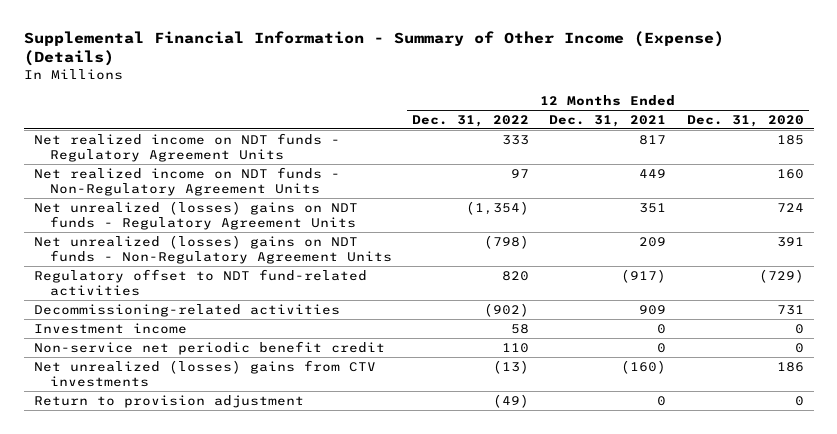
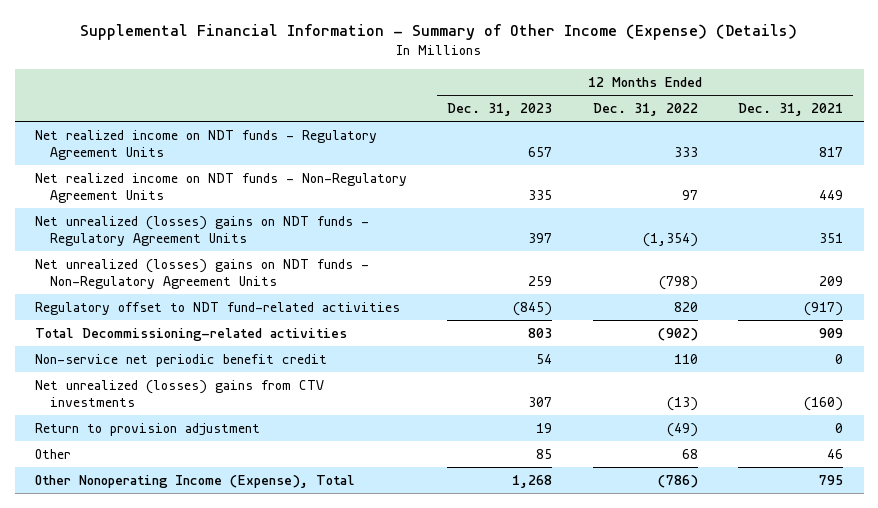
[686,114,804,127] Dec. 31, 2020 -> none
none -> [447,103,553,117] Dec. 31, 2023
[33,322,187,334] Investment income -> none
[33,303,340,317] Decommissioning-related activities -> [34,327,347,341] Total Decommissioning-related activities
none -> [34,448,71,459] Other
none -> [34,474,355,488] Other Nonoperating Income (Expense), Total

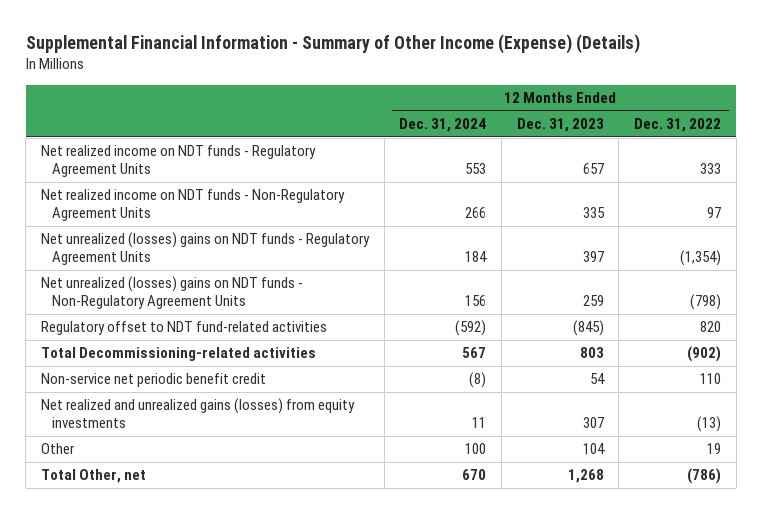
[738,103,844,117] Dec. 31, 2021 -> none
none -> [399,117,487,132] Dec. 31, 2024
[34,422,260,436] Return to provision adjustment -> none
[34,379,324,407] Net unrealized (losses) gains from CTV investments -> [40,398,355,429] Net realized and unrealized gains (losses) from equity investments
[536,448,553,459] 85 -> [582,443,605,455] 104
[681,448,698,459] 68 -> [707,443,722,455] 19
[34,474,355,488] Other Nonoperating Income (Expense), Total -> [40,469,146,484] Total Other, net

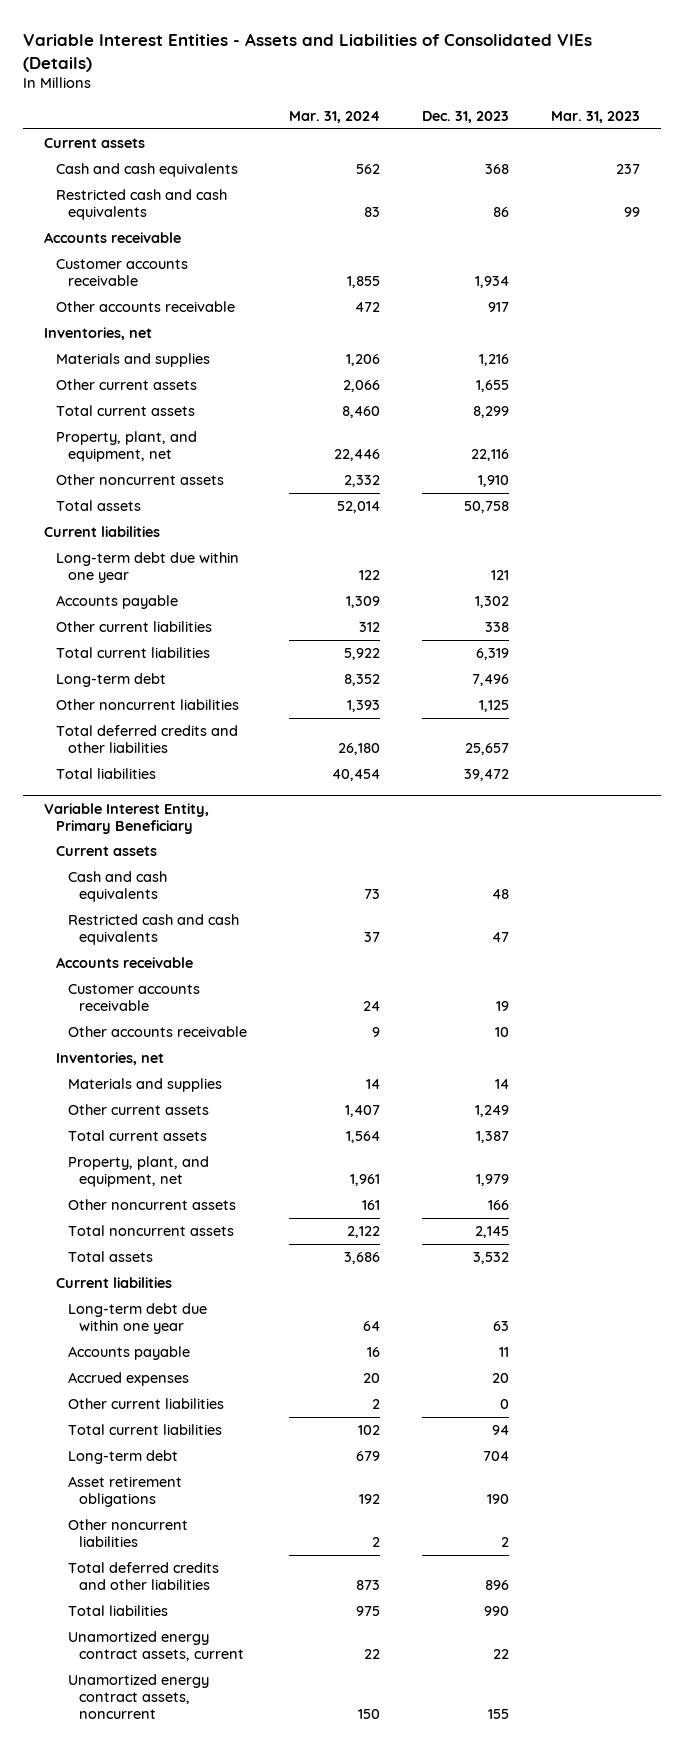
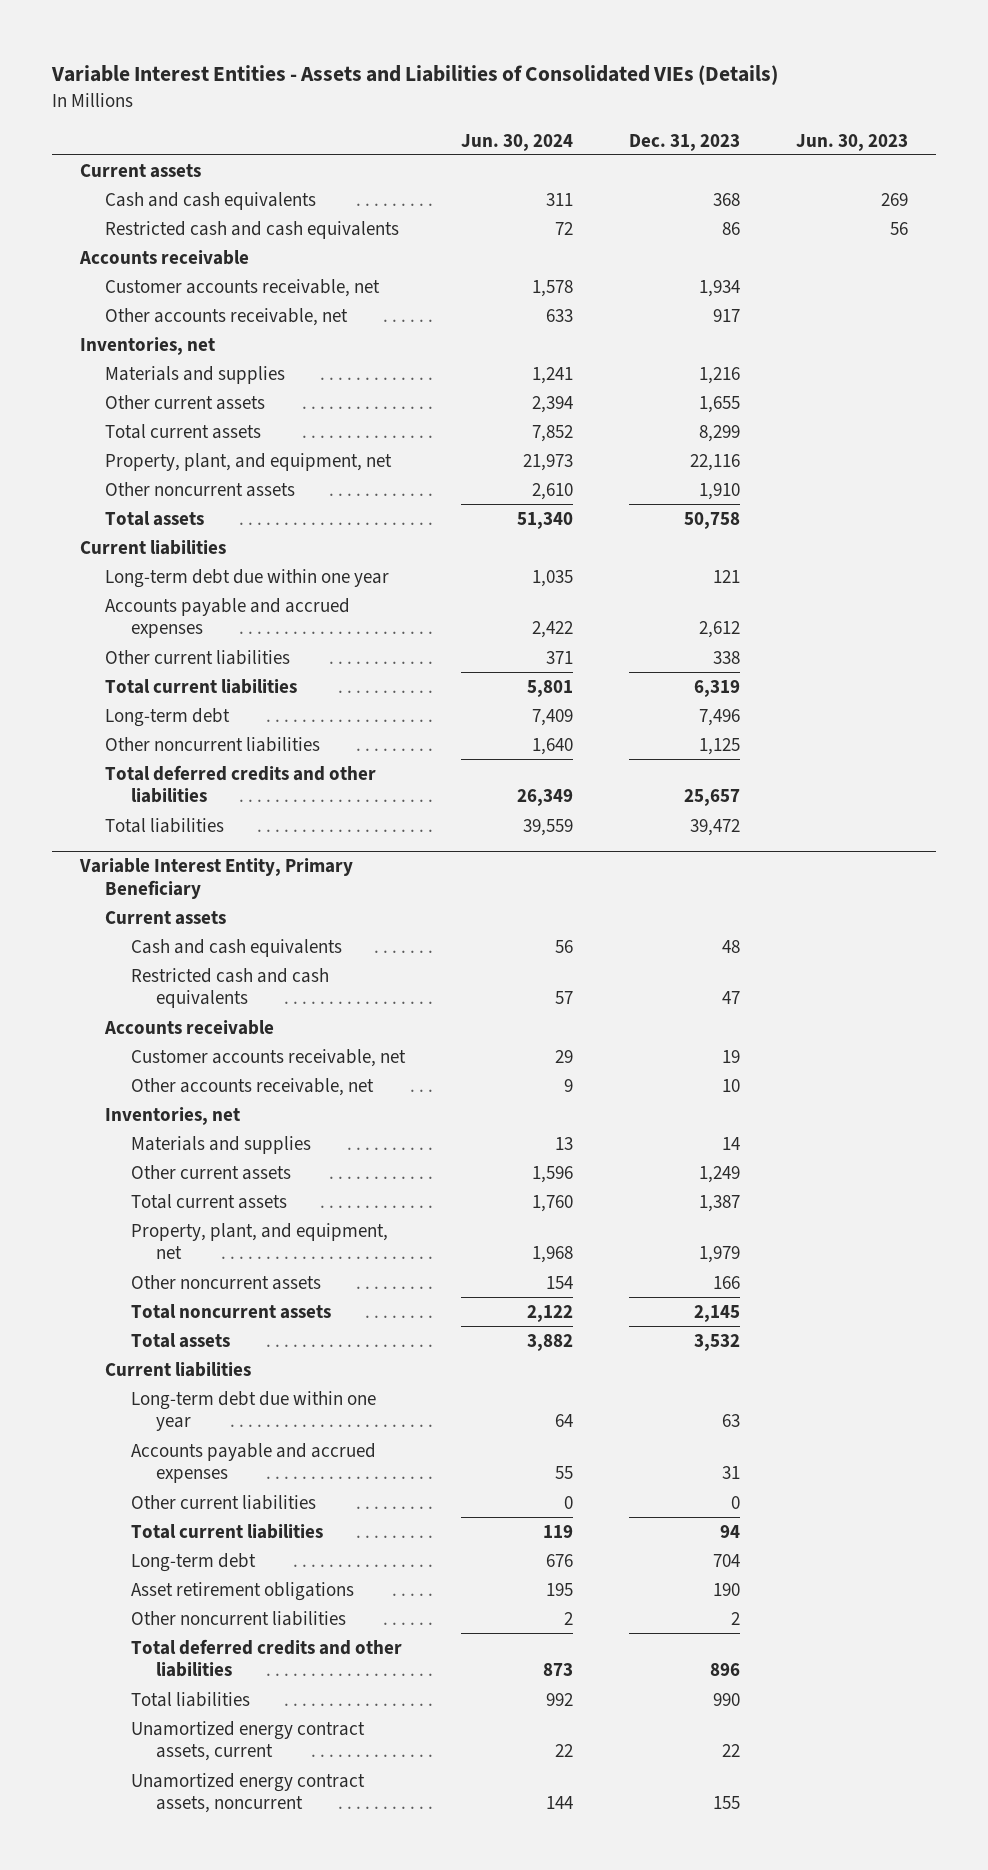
[288,110,380,123] Mar. 31, 2024 -> none
[550,110,640,123] Mar. 31, 2023 -> none
none -> [460,133,573,151] Jun. 30, 2024
none -> [796,133,909,151] Jun. 30, 2023
[55,259,188,287] Customer accounts receivable -> [105,278,381,297] Customer accounts receivable, net
[55,301,235,313] Other accounts receivable -> [105,307,349,326] Other accounts receivable, net
[55,595,178,610] Accounts payable -> none
none -> [105,597,351,639] Accounts payable and accrued expenses
[67,984,200,1012] Customer accounts receivable -> [130,1048,406,1067] Customer accounts receivable, net
[67,1026,247,1038] Other accounts receivable -> [130,1077,374,1096] Other accounts receivable, net
[67,1346,190,1361] Accounts payable -> none
[67,1372,189,1387] Accrued expenses -> none
none -> [130,1442,376,1484] Accounts payable and accrued expenses

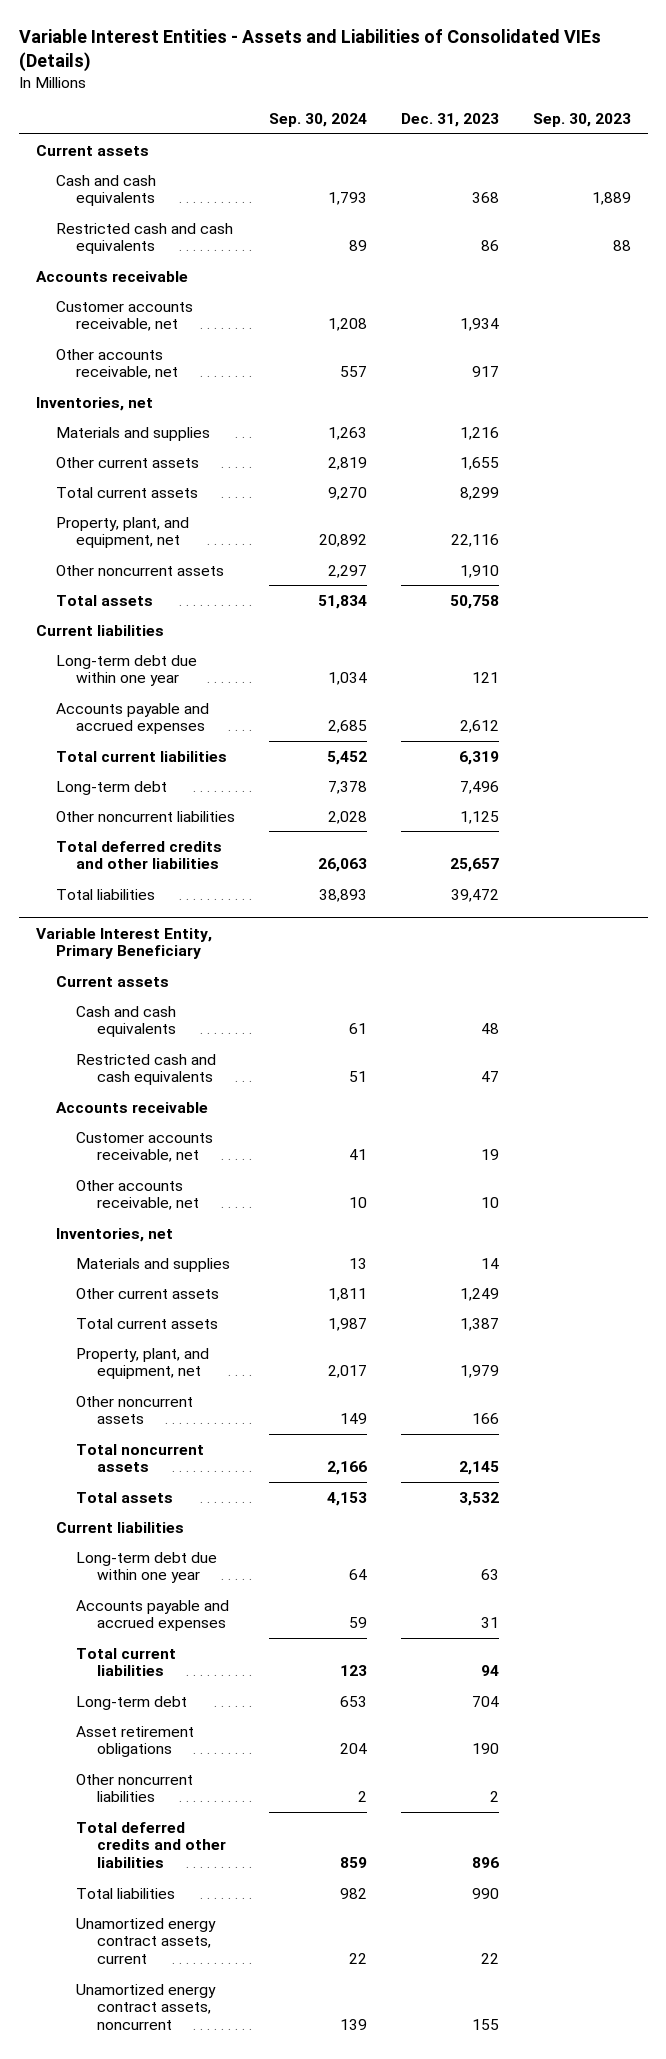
[460,133,573,151] Jun. 30, 2024 -> none
[796,133,909,151] Jun. 30, 2023 -> none
none -> [268,113,367,128] Sep. 30, 2024
none -> [532,113,631,128] Sep. 30, 2023
[105,649,291,665] Other current liabilities -> none
[130,1494,316,1510] Other current liabilities -> none

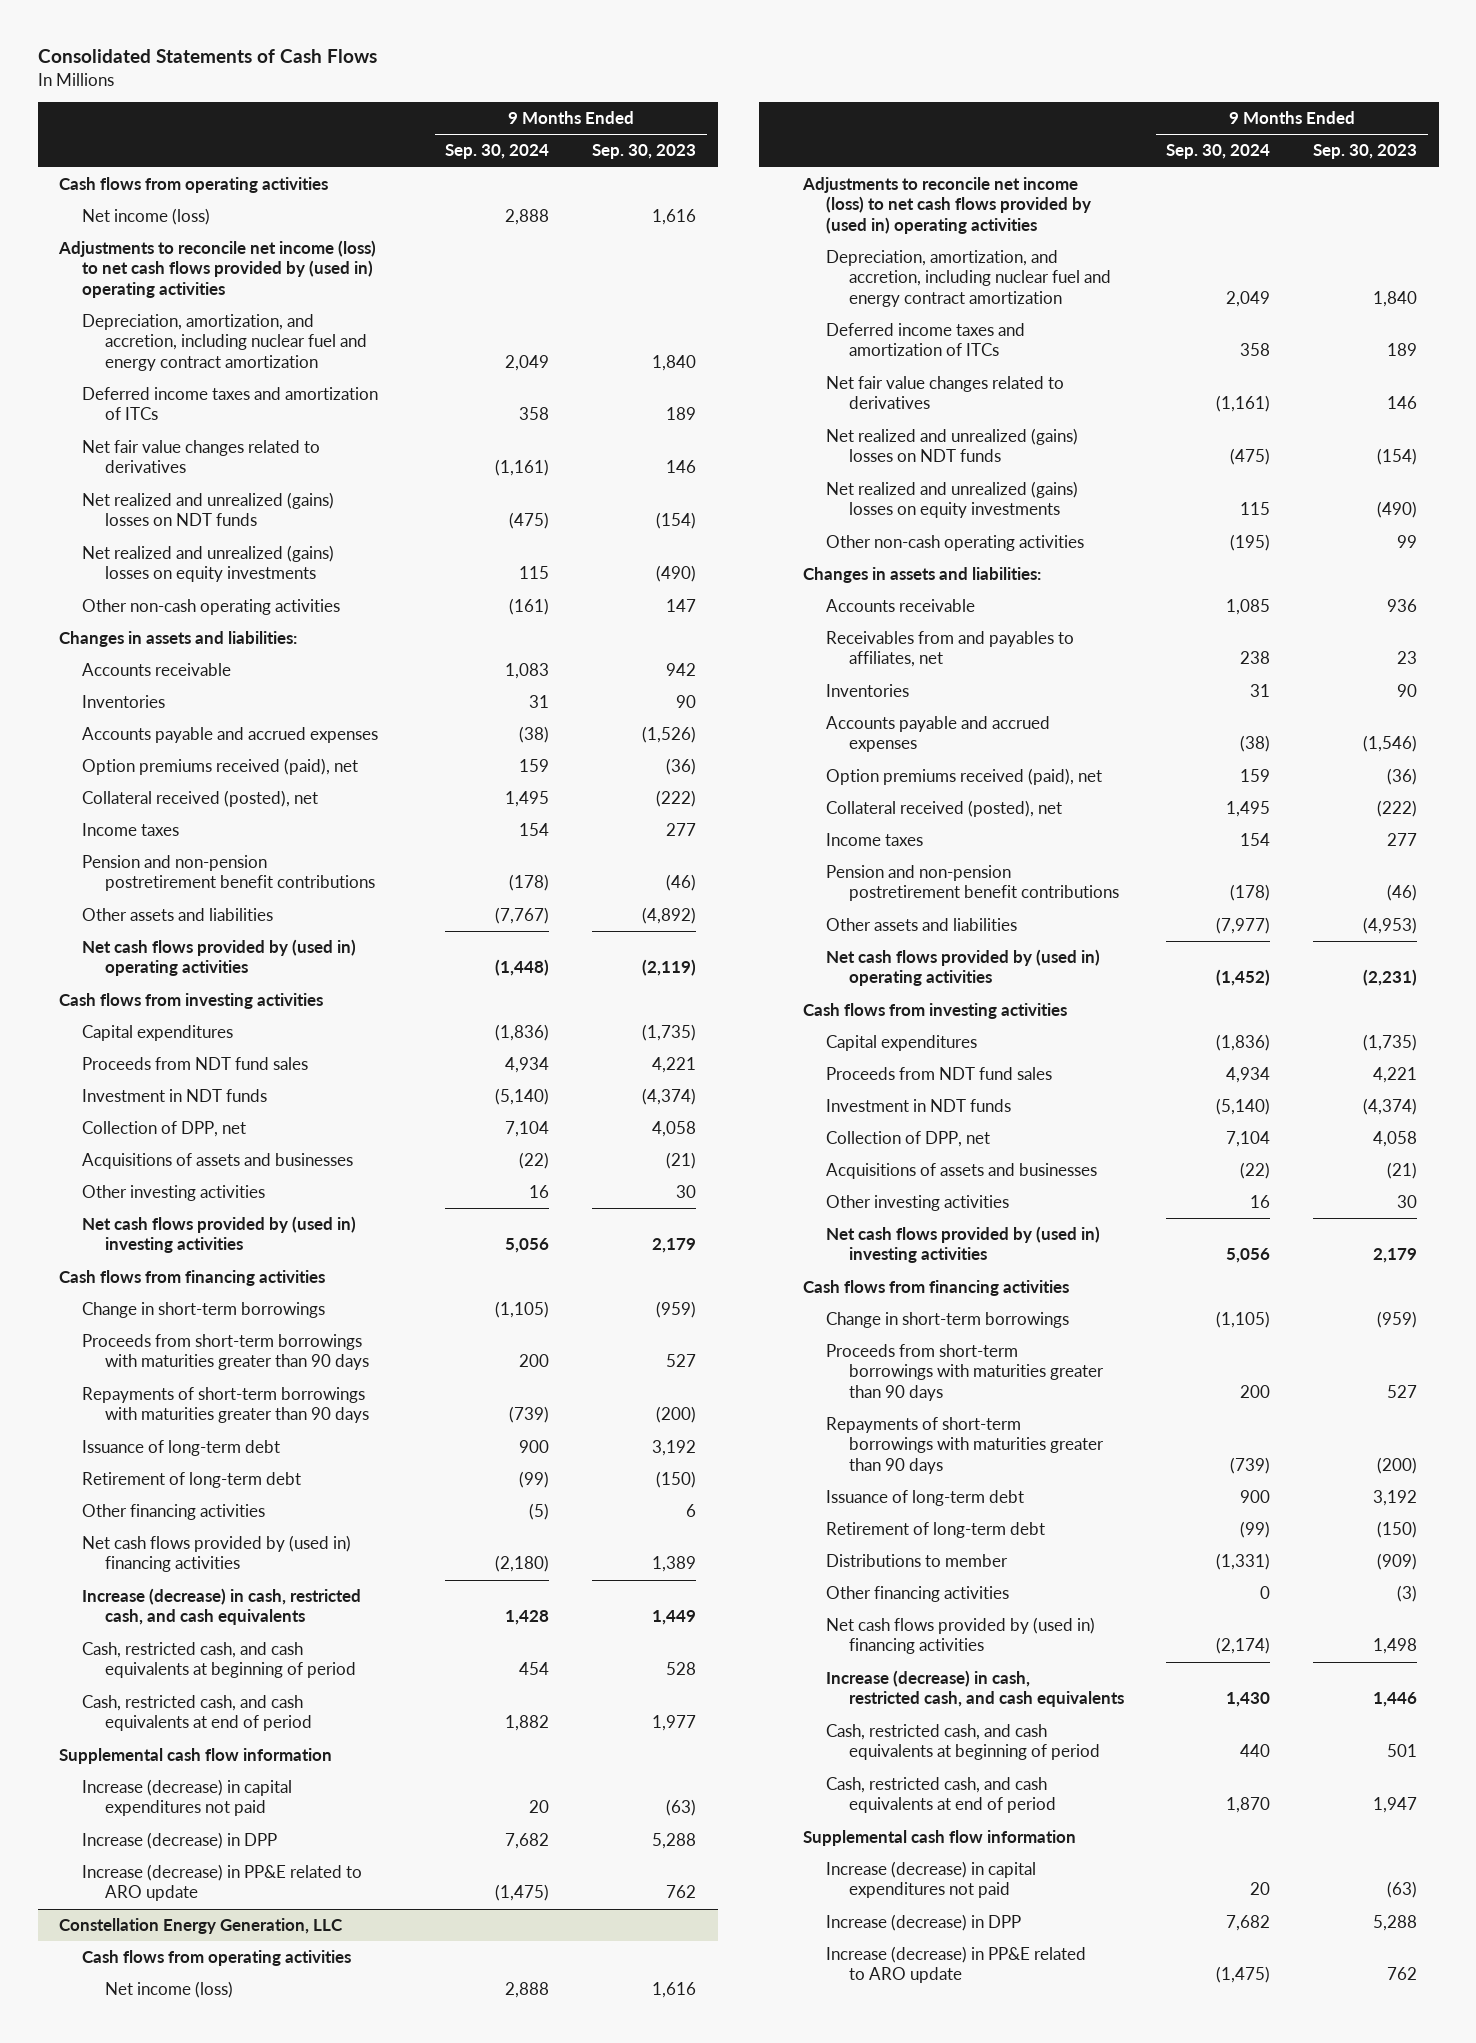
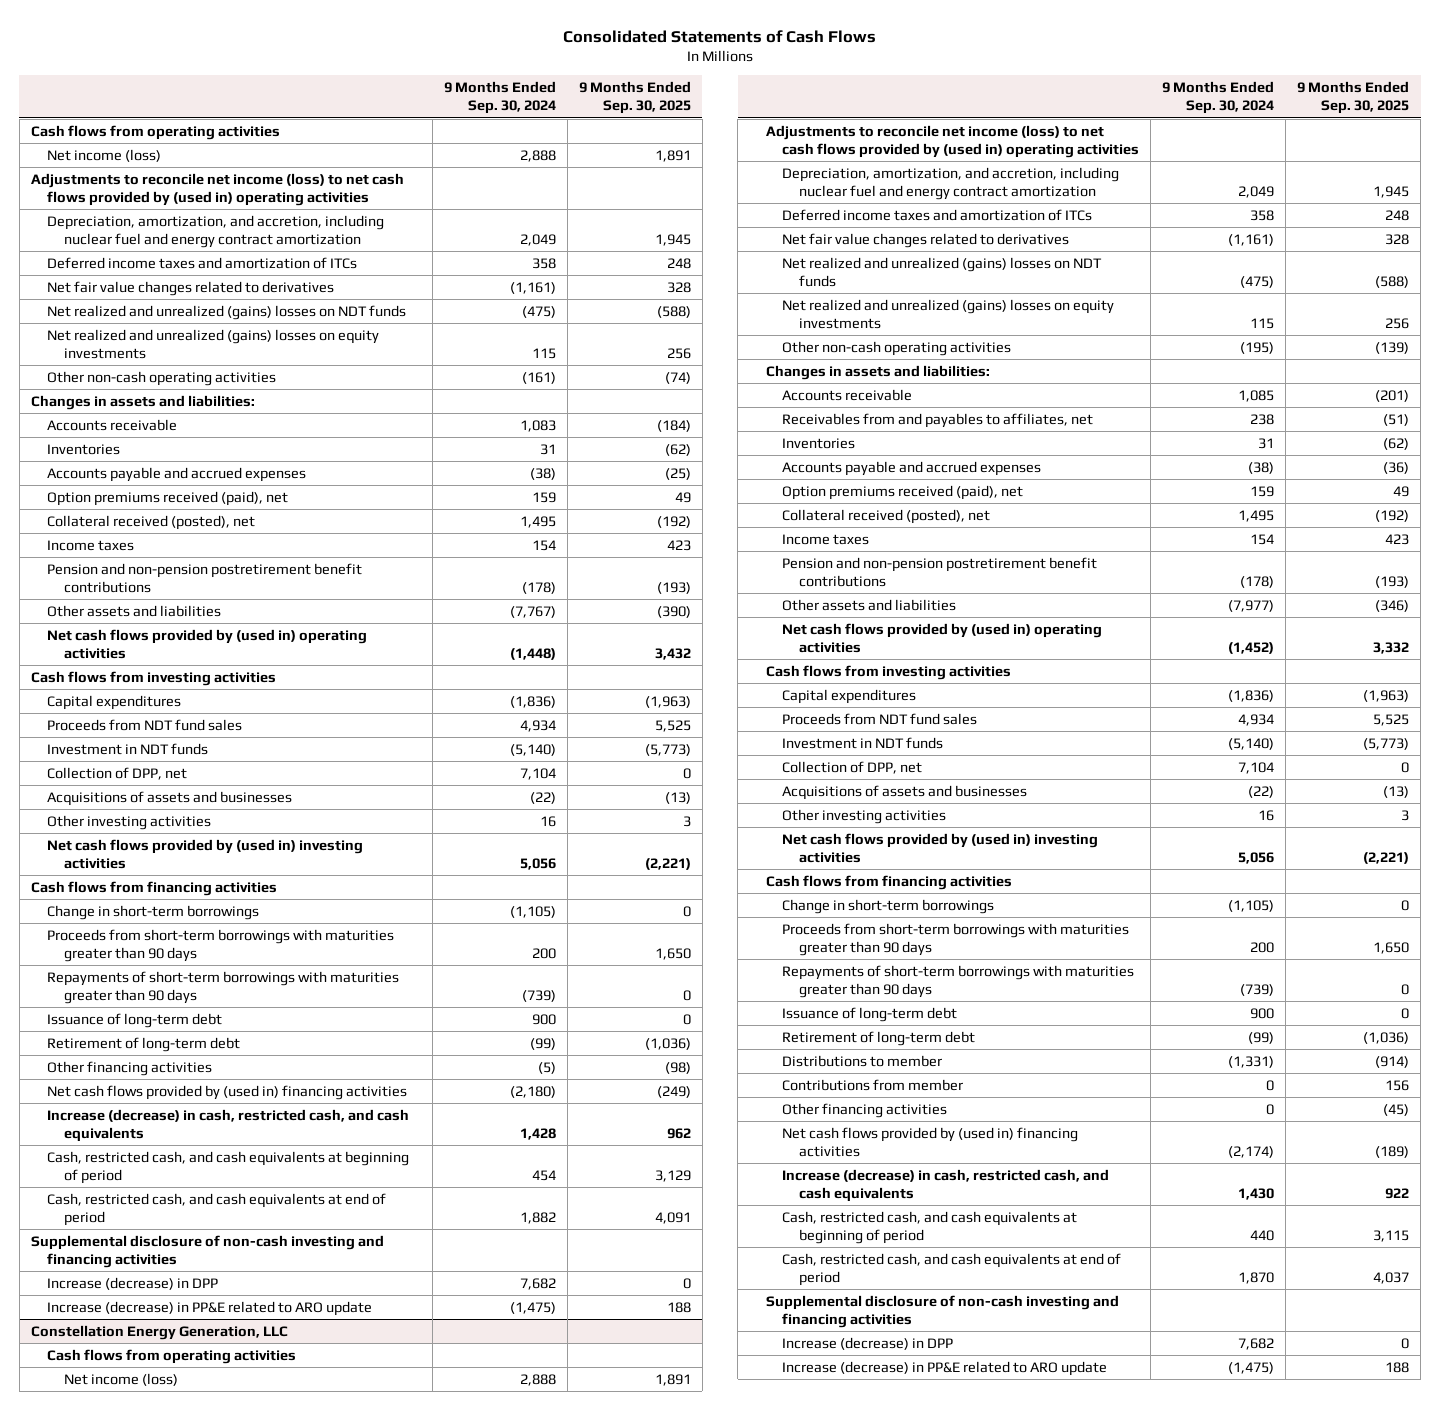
[592,144,697,160] Sep. 30, 2023 -> none
none -> [578,80,691,115] 9 Months Ended Sep. 30, 2025
[82,1779,293,1817] Increase (decrease) in capital expenditures not paid -> none
[59,1748,333,1765] Supplemental cash flow information -> [30,1234,384,1269] Supplemental disclosure of non-cash investing and financing activities
none -> [782,1078,964,1091] Contributions from member
[825,1861,1036,1899] Increase (decrease) in capital expenditures not paid -> none
[802,1830,1076,1847] Supplemental cash flow information -> [765,1294,1119,1329] Supplemental disclosure of non-cash investing and financing activities

